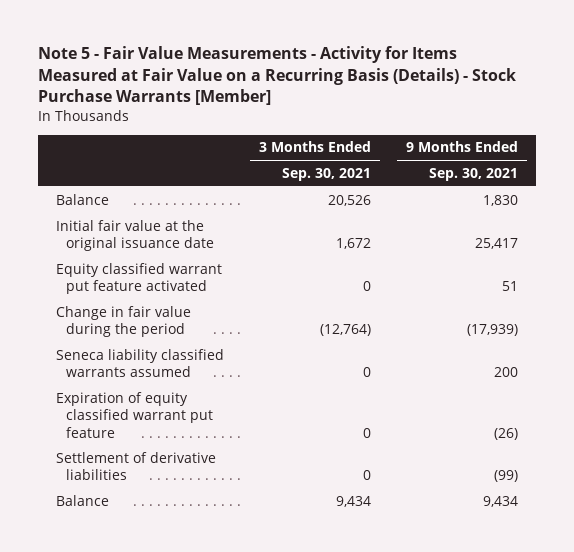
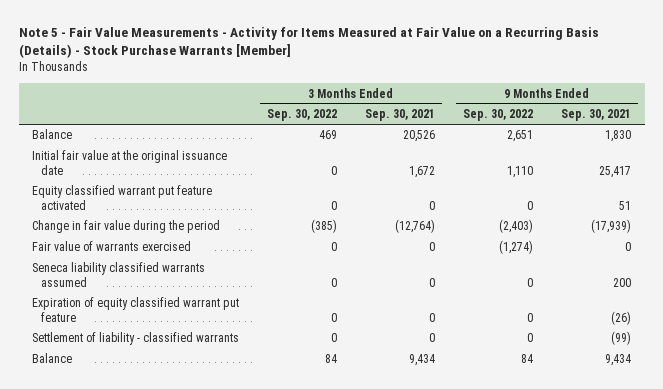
none -> [267,109,338,122] Sep. 30, 2022
none -> [462,109,533,122] Sep. 30, 2022
none -> [32,241,192,252] Fair value of warrants exercised
[55,451,216,481] Settlement of derivative liabilities -> [32,332,240,346] Settlement of liability - classified warrants

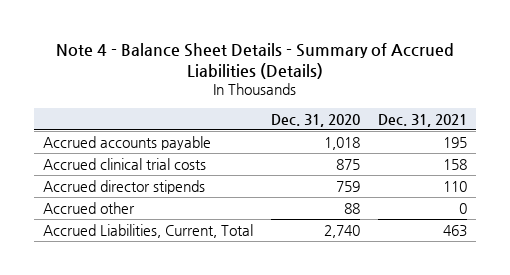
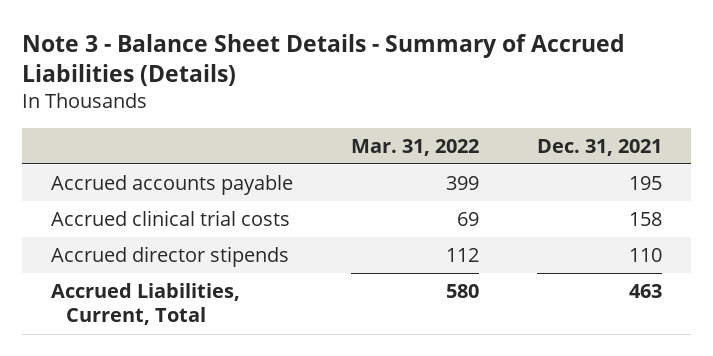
[55,43,454,80] Note 4 - Balance Sheet Details - Summary of Accrued Liabilities (Details) -> [21,34,625,87] Note 3 - Balance Sheet Details - Summary of Accrued Liabilities (Details)
[270,113,360,127] Dec. 31, 2020 -> none
none -> [350,138,479,156] Mar. 31, 2022
[42,201,135,214] Accrued other -> none

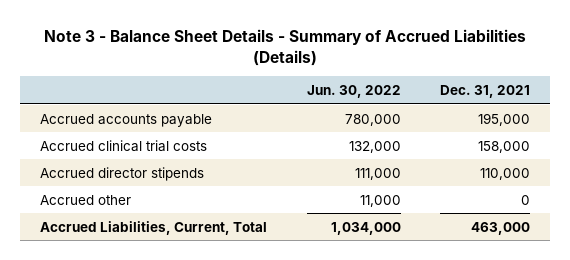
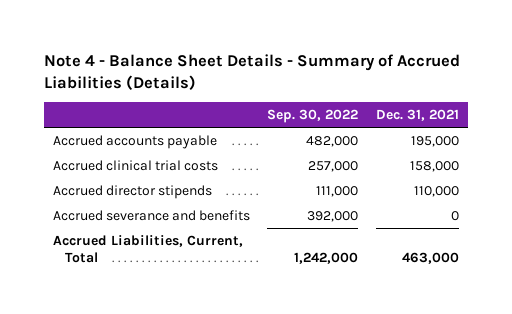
[44,28,527,66] Note 3 - Balance Sheet Details - Summary of Accrued Liabilities (Details) -> [44,54,461,91] Note 4 - Balance Sheet Details - Summary of Accrued Liabilities (Details)
[306,84,401,98] Jun. 30, 2022 -> none
none -> [267,109,359,124] Sep. 30, 2022
[40,194,132,205] Accrued other -> none
none -> [52,209,250,221] Accrued severance and benefits

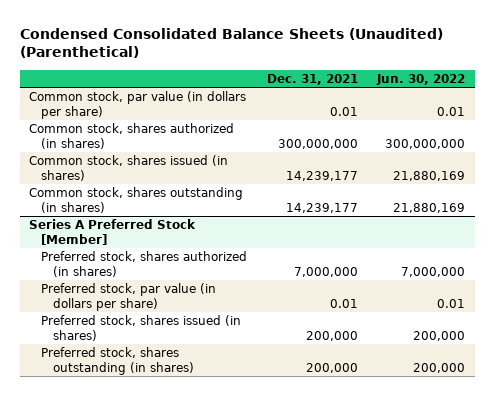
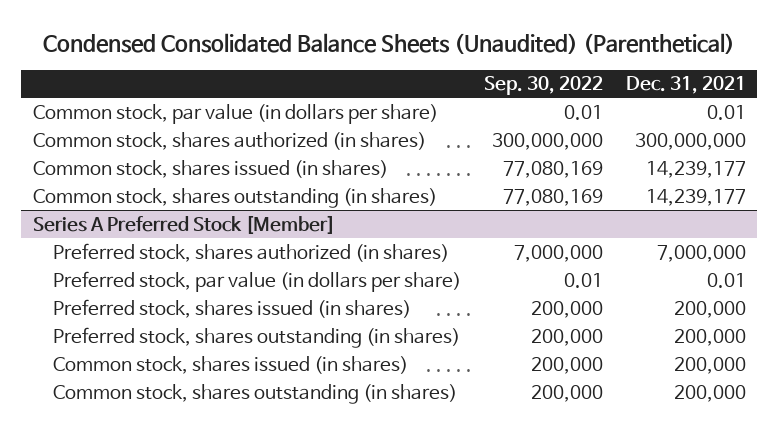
[376,73,466,85] Jun. 30, 2022 -> none
none -> [483,76,603,96] Sep. 30, 2022
none -> [52,355,408,374] Common stock, shares issued (in shares)
none -> [52,383,457,404] Common stock, shares outstanding (in shares)

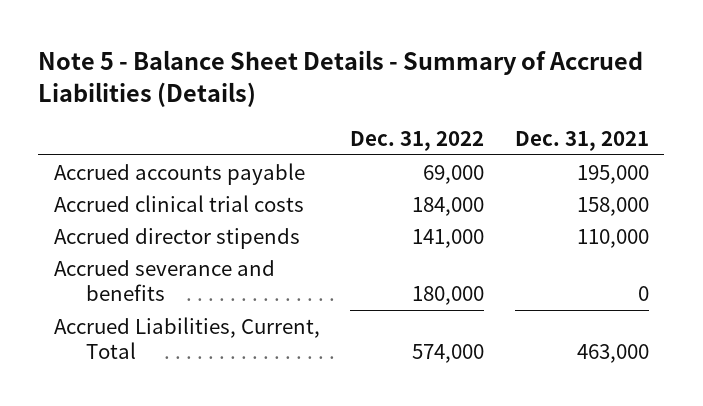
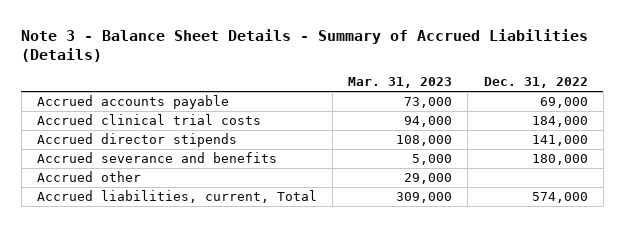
[38,50,644,107] Note 5 - Balance Sheet Details - Summary of Accrued Liabilities (Details) -> [21,28,589,63] Note 3 - Balance Sheet Details - Summary of Accrued Liabilities (Details)
[515,130,650,151] Dec. 31, 2021 -> none
none -> [348,77,453,89] Mar. 31, 2023
none -> [36,170,141,182] Accrued other
[53,316,320,360] Accrued Liabilities, Current, Total -> [36,189,317,203] Accrued liabilities, current, Total

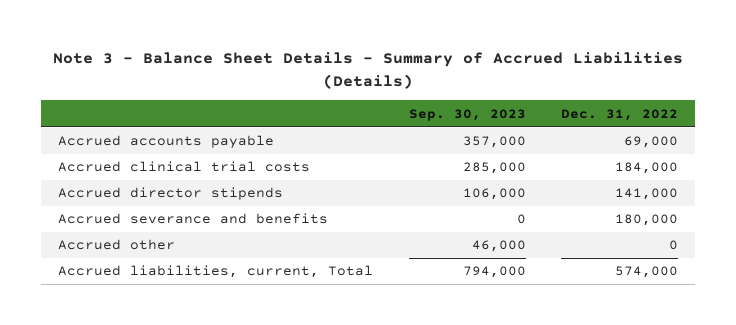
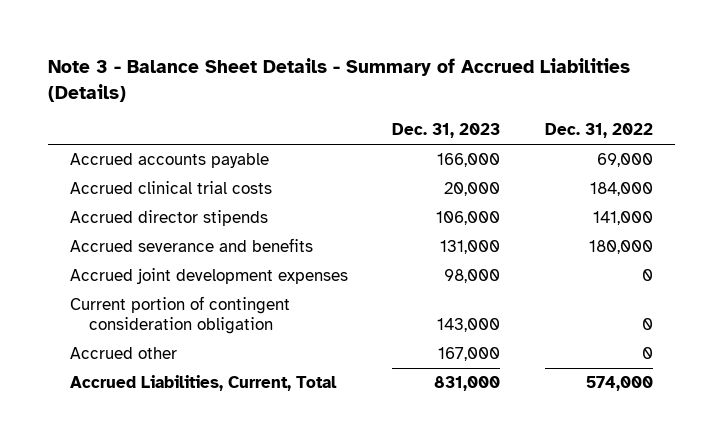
[408,108,526,121] Sep. 30, 2023 -> none
none -> [392,123,501,139] Dec. 31, 2023
none -> [69,268,348,285] Accrued joint development expenses
none -> [69,296,290,335] Current portion of contingent consideration obligation
[58,265,374,279] Accrued liabilities, current, Total -> [69,375,337,392] Accrued Liabilities, Current, Total

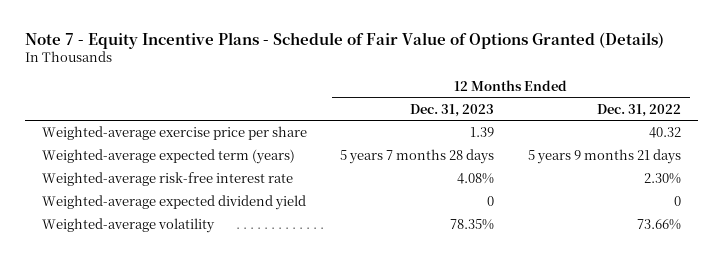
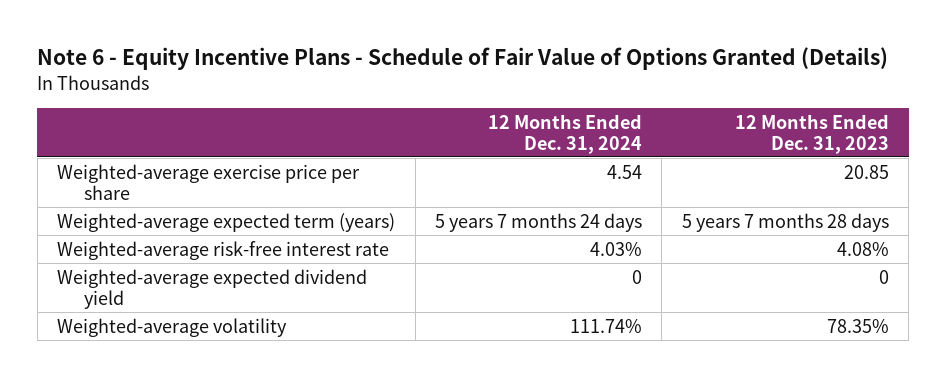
[24,31,664,49] Note 7 - Equity Incentive Plans - Schedule of Fair Value of Options Granted (Details) -> [37,47,889,71] Note 6 - Equity Incentive Plans - Schedule of Fair Value of Options Granted (Details)
[597,103,682,117] Dec. 31, 2022 -> none
none -> [487,113,642,154] 12 Months Ended Dec. 31, 2024
[470,127,495,138] 1.39 -> [843,164,889,179] 20.85

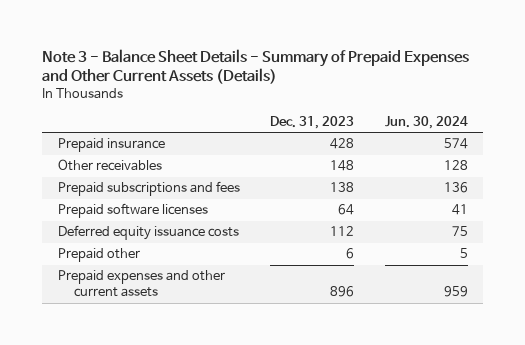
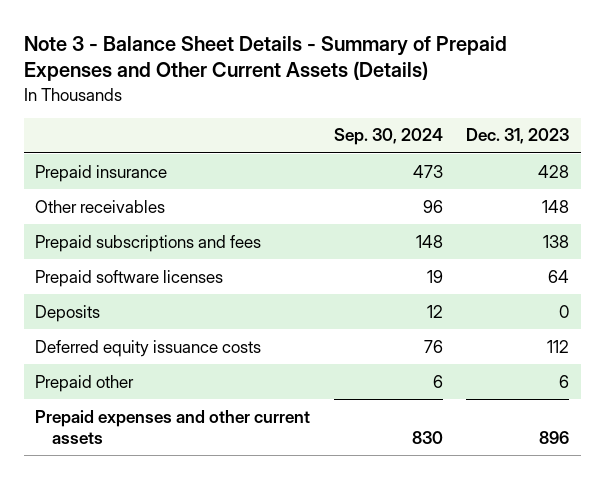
[384,115,468,129] Jun. 30, 2024 -> none
none -> [333,128,443,146] Sep. 30, 2024
none -> [35,304,101,322] Deposits

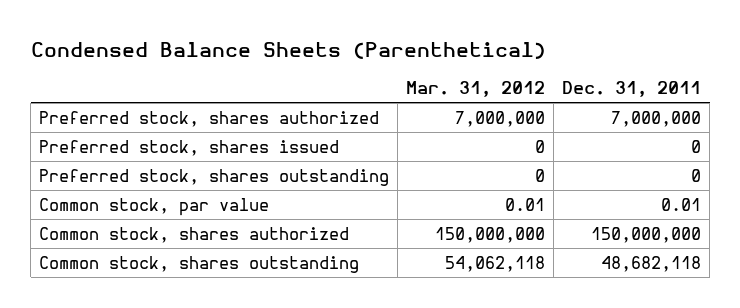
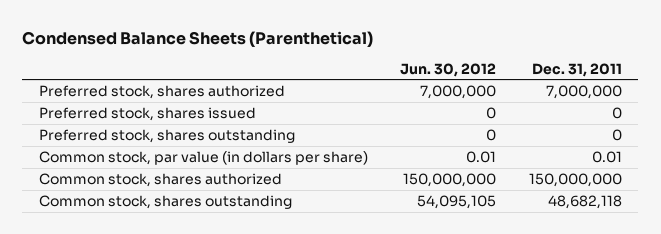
[406,81,546,98] Mar. 31, 2012 -> none
none -> [400,62,497,77] Jun. 30, 2012
[39,197,270,216] Common stock, par value -> [38,151,368,166] Common stock, par value (in dollars per share)

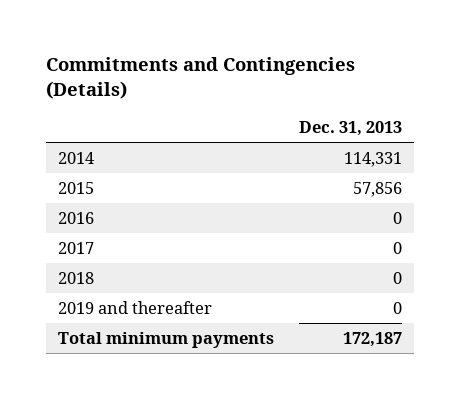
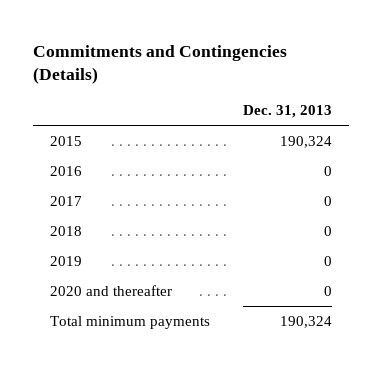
[58,151,95,164] 2014 -> none
[352,181,402,197] 57,856 -> [280,136,333,149] 190,324
none -> [49,256,82,267] 2019
[58,300,213,314] 2019 and thereafter -> [49,285,172,297] 2020 and thereafter
[342,331,402,347] 172,187 -> [280,316,333,329] 190,324

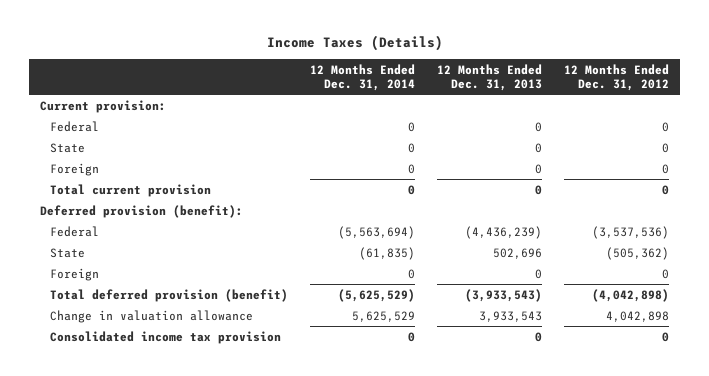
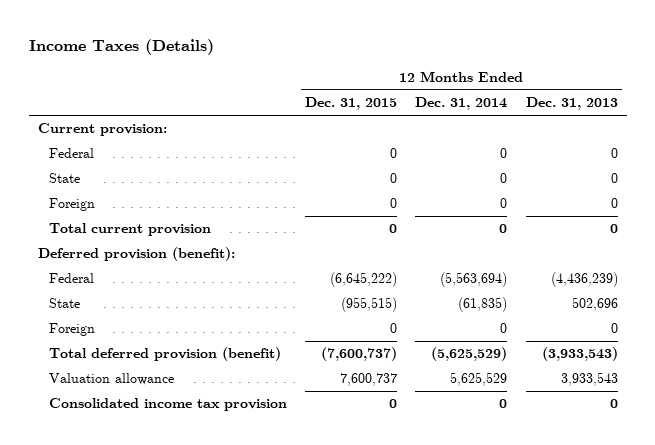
[564,63,670,91] 12 Months Ended Dec. 31, 2012 -> none
none -> [305,97,398,111] Dec. 31, 2015
[50,309,254,323] Change in valuation allowance -> [48,373,174,386] Valuation allowance

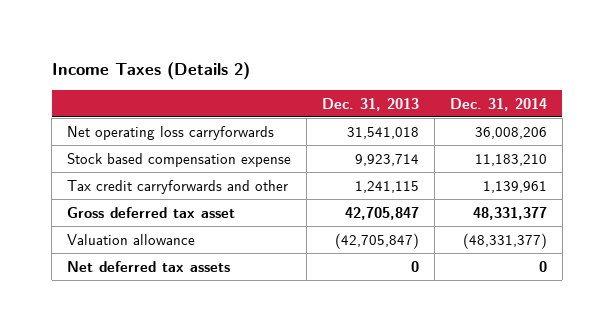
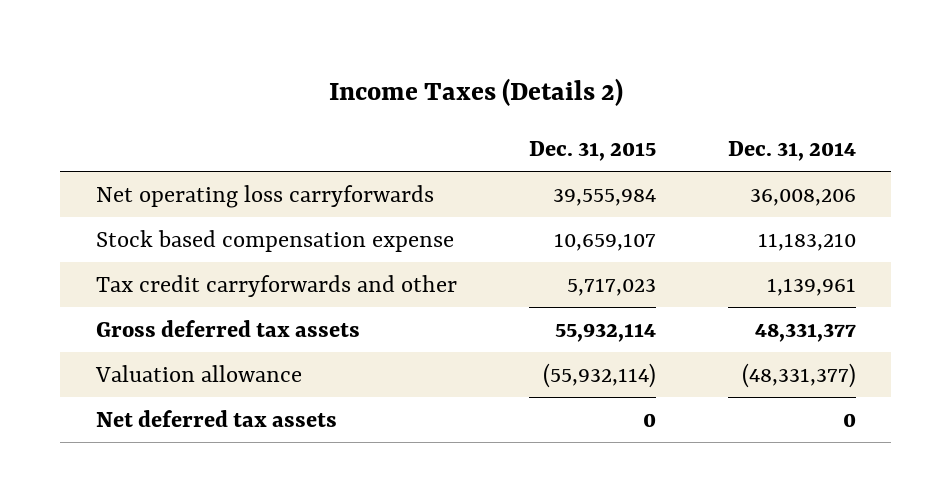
[322,97,420,111] Dec. 31, 2013 -> none
none -> [528,141,656,162] Dec. 31, 2015
[67,206,236,218] Gross deferred tax asset -> [95,320,360,338] Gross deferred tax assets

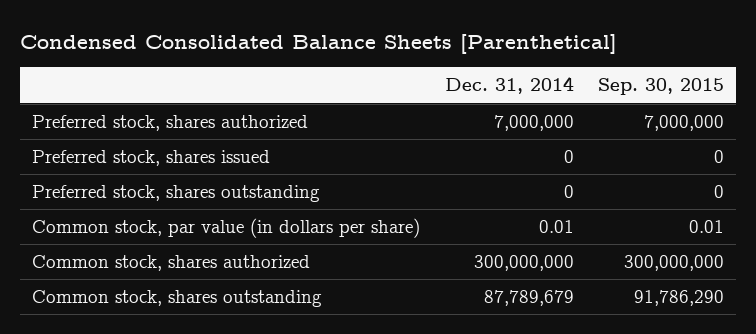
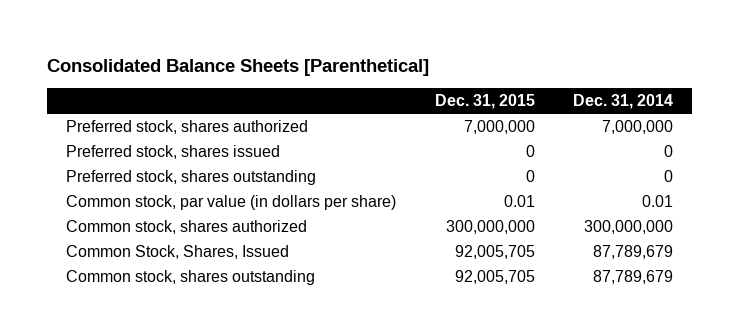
[20,33,618,54] Condensed Consolidated Balance Sheets [Parenthetical] -> [47,59,430,77] Consolidated Balance Sheets [Parenthetical]
[597,78,724,96] Sep. 30, 2015 -> none
none -> [434,94,535,110] Dec. 31, 2015
none -> [66,244,290,259] Common Stock, Shares, Issued

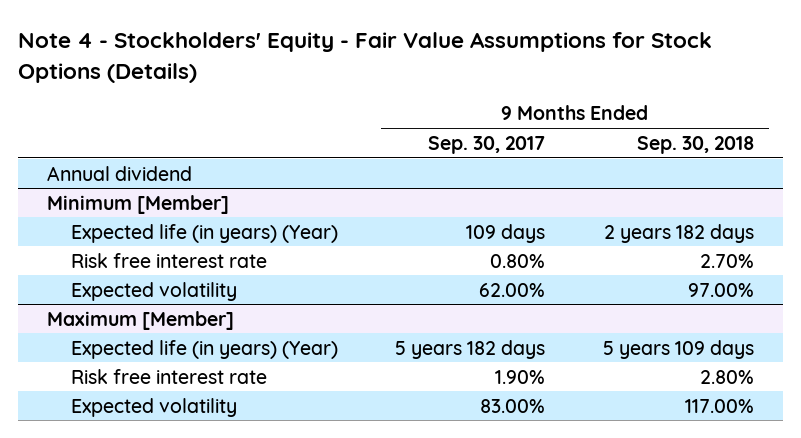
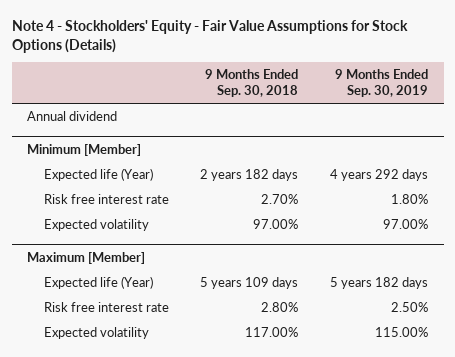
[428,135,546,154] Sep. 30, 2017 -> none
none -> [334,69,428,98] 9 Months Ended Sep. 30, 2019
[70,223,338,243] Expected life (in years) (Year) -> [43,168,153,182] Expected life (Year)
[70,339,338,359] Expected life (in years) (Year) -> [43,276,153,290] Expected life (Year)

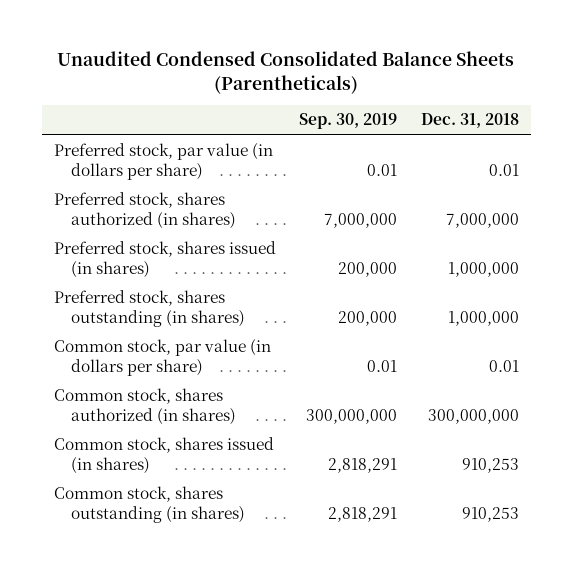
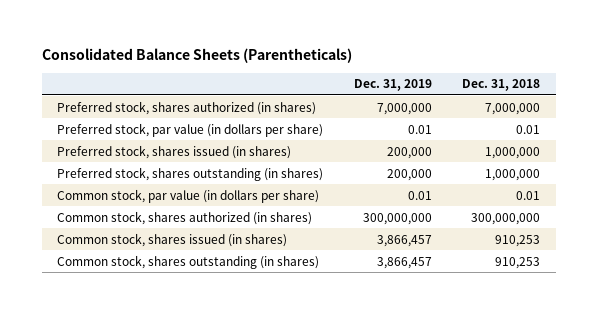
[57,50,515,94] Unaudited Condensed Consolidated Balance Sheets (Parentheticals) -> [41,48,352,64] Consolidated Balance Sheets (Parentheticals)
[299,113,398,130] Sep. 30, 2019 -> none
none -> [353,79,432,92] Dec. 31, 2019
[53,143,273,180] Preferred stock, par value (in dollars per share) -> [57,122,324,137] Preferred stock, par value (in dollars per share)

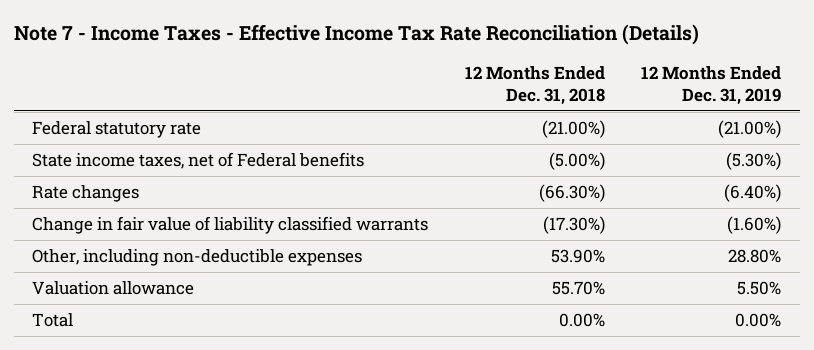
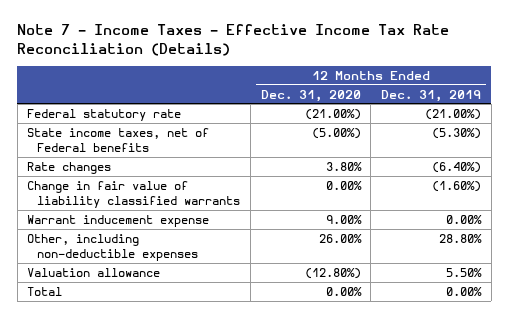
[464,66,605,105] 12 Months Ended Dec. 31, 2018 -> none
none -> [260,89,361,102] Dec. 31, 2020
none -> [27,214,210,227] Warrant inducement expense

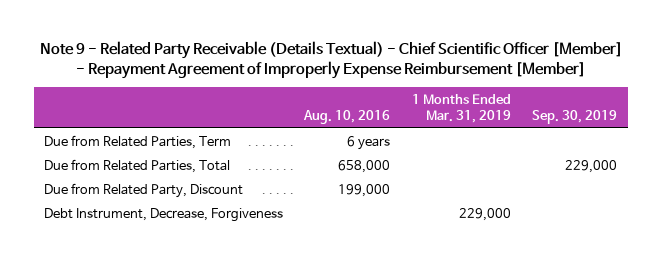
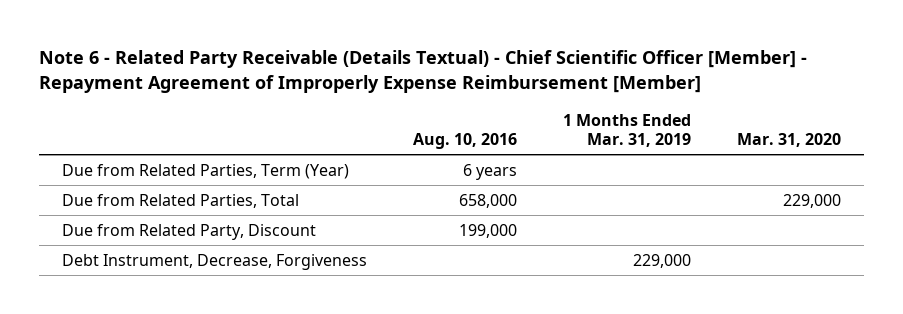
[39,40,623,80] Note 9 - Related Party Receivable (Details Textual) - Chief Scientific Officer [Member] - Repayment Agreement of Improperly Expense Reimbursement [Member] -> [39,50,808,93] Note 6 - Related Party Receivable (Details Textual) - Chief Scientific Officer [Member] - Repayment Agreement of Improperly Expense Reimbursement [Member]
[531,110,617,125] Sep. 30, 2019 -> none
none -> [737,132,842,147] Mar. 31, 2020
[44,134,232,149] Due from Related Parties, Term -> [62,163,350,179] Due from Related Parties, Term (Year)

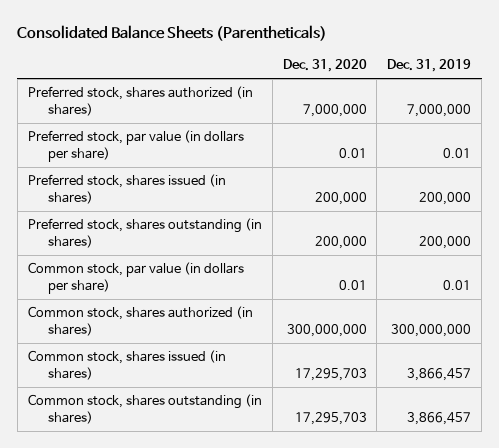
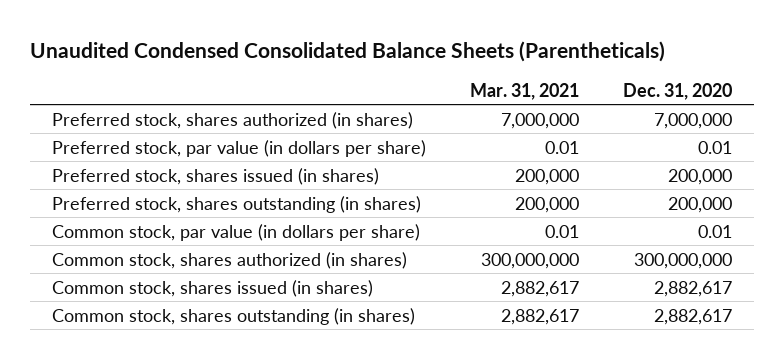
[17,24,328,41] Consolidated Balance Sheets (Parentheticals) -> [29,41,665,63] Unaudited Condensed Consolidated Balance Sheets (Parentheticals)
[387,59,472,73] Dec. 31, 2019 -> none
none -> [469,82,579,100] Mar. 31, 2021
[294,368,367,382] 17,295,703 -> [653,280,732,297] 2,882,617
[294,412,367,426] 17,295,703 -> [653,308,732,325] 2,882,617

